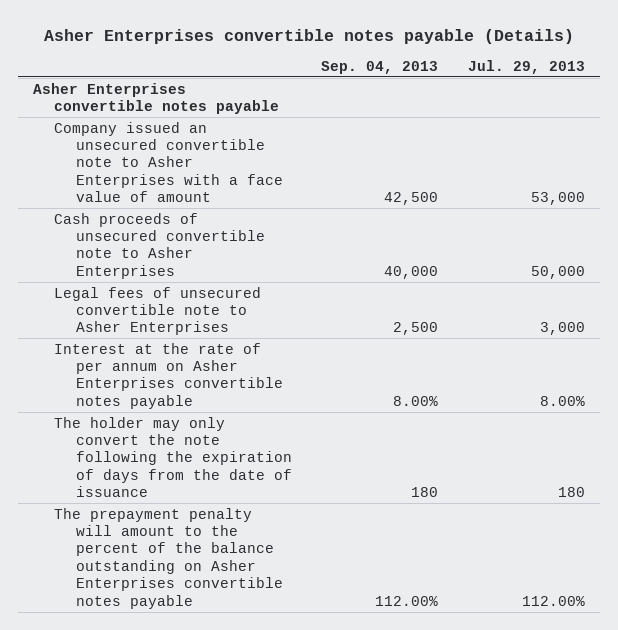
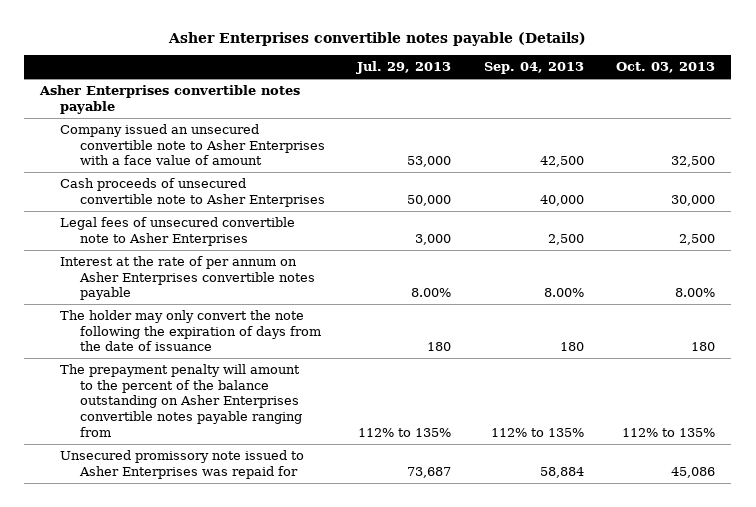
none -> [616,62,716,74] Oct. 03, 2013
[54,507,283,609] The prepayment penalty will amount to the percent of the balance outstanding on Asher Enterprises convertible notes payable -> [59,363,302,438] The prepayment penalty will amount to the percent of the balance outstanding on Asher Enterprises convertible notes payable ranging from
[375,595,439,606] 112.00% -> [490,428,584,438] 112% to 135%
[521,595,585,606] 112.00% -> [358,428,452,438] 112% to 135%
none -> [59,449,304,479] Unsecured promissory note issued to Asher Enterprises was repaid for

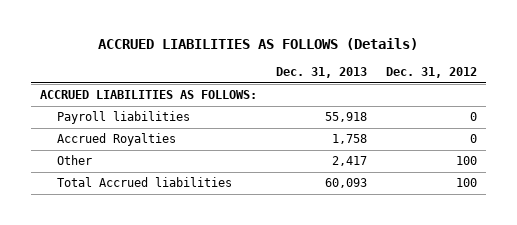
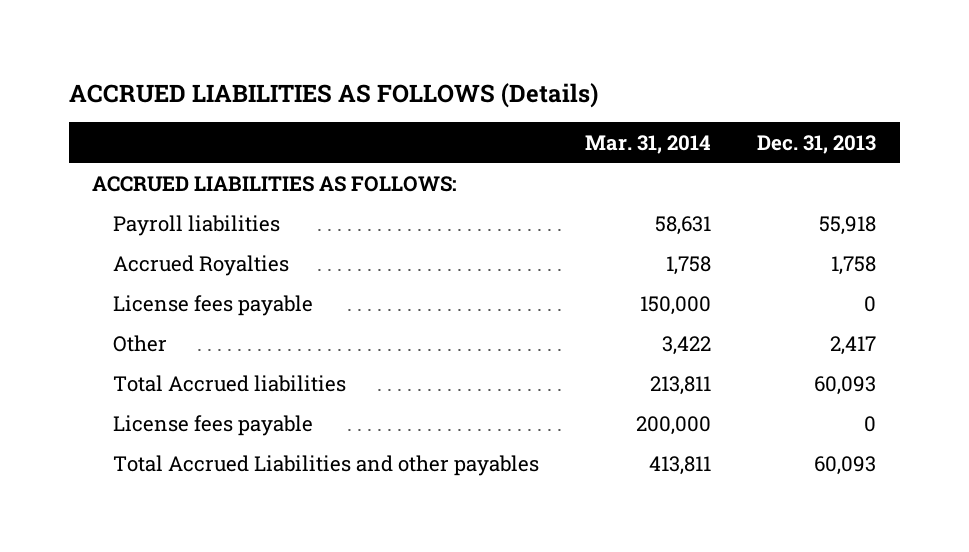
[385,66,477,78] Dec. 31, 2012 -> none
none -> [585,134,712,154] Mar. 31, 2014
none -> [113,294,314,316] License fees payable
none -> [113,414,314,436] License fees payable
none -> [113,454,540,476] Total Accrued Liabilities and other payables

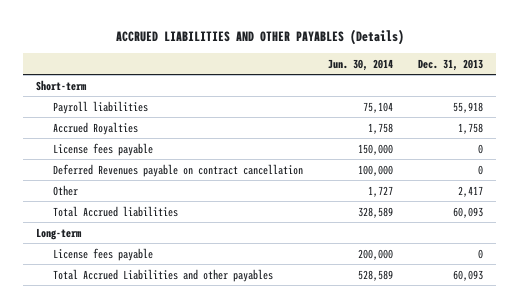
[69,82,599,108] ACCRUED LIABILITIES AS FOLLOWS (Details) -> [115,29,404,46] ACCRUED LIABILITIES AND OTHER PAYABLES (Details)
[585,134,712,154] Mar. 31, 2014 -> none
none -> [328,58,394,71] Jun. 30, 2014
[92,175,458,192] ACCRUED LIABILITIES AS FOLLOWS: -> none
none -> [36,79,88,91] Short-term
none -> [52,163,303,177] Deferred Revenues payable on contract cancellation
none -> [36,227,83,240] Long-term

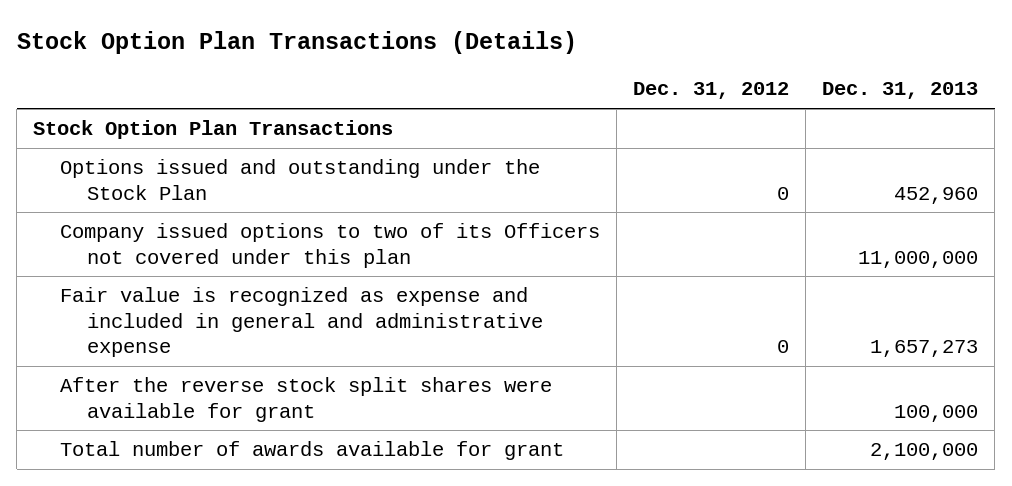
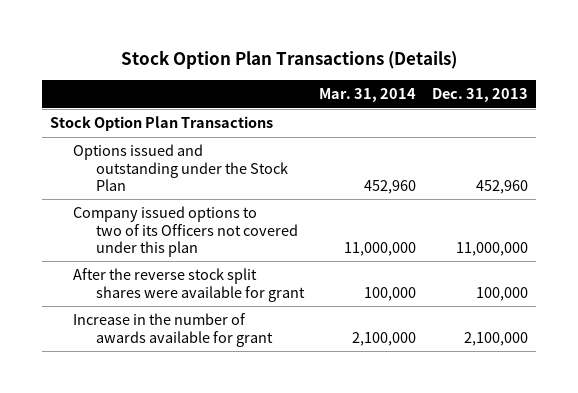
[633,82,790,100] Dec. 31, 2012 -> none
none -> [319,87,417,102] Mar. 31, 2014
[60,287,544,358] Fair value is recognized as expense and included in general and administrative expense -> none
[60,441,565,461] Total number of awards available for grant -> [72,313,273,347] Increase in the number of awards available for grant

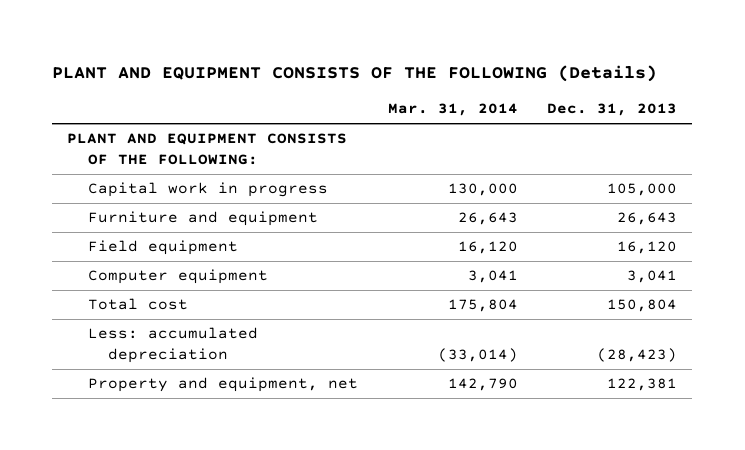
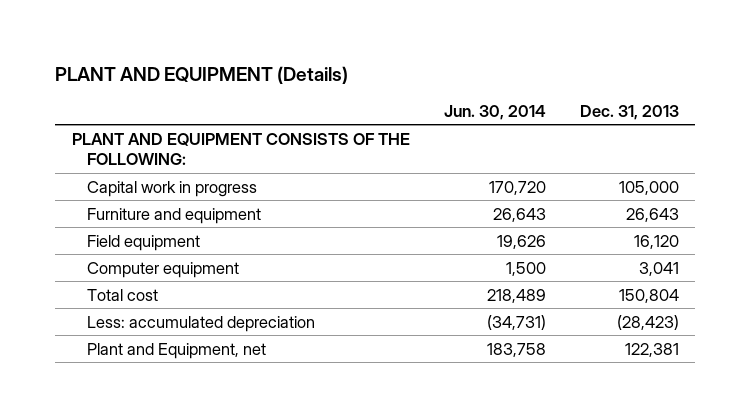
[52,64,658,82] PLANT AND EQUIPMENT CONSISTS OF THE FOLLOWING (Details) -> [55,65,349,84] PLANT AND EQUIPMENT (Details)
[387,103,518,117] Mar. 31, 2014 -> none
none -> [443,104,546,120] Jun. 30, 2014
[87,377,358,393] Property and equipment, net -> [87,342,267,359] Plant and Equipment, net

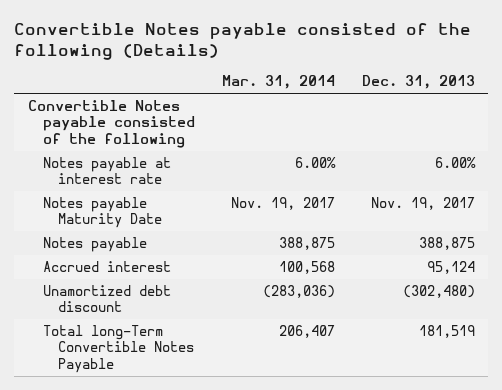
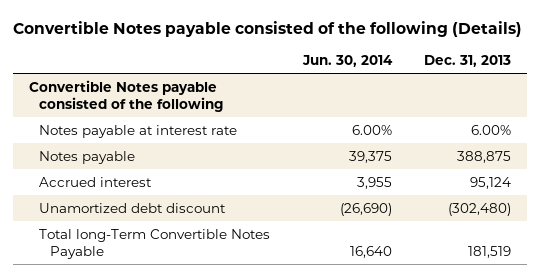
[221,75,335,90] Mar. 31, 2014 -> none
none -> [301,54,393,67] Jun. 30, 2014
[42,197,162,229] Notes payable Maturity Date -> none

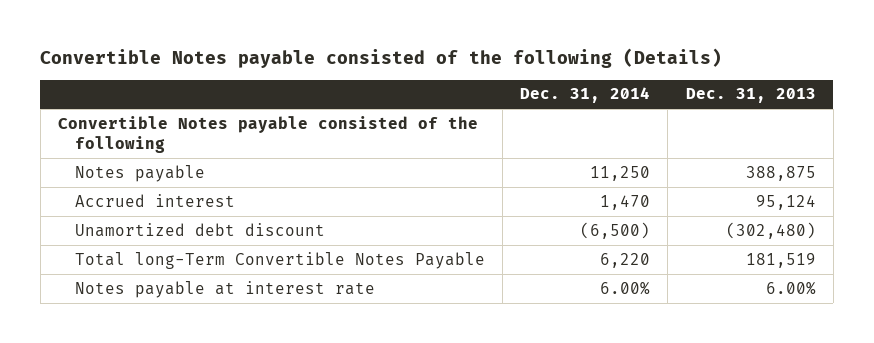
[301,54,393,67] Jun. 30, 2014 -> none
none -> [520,87,651,104] Dec. 31, 2014
[39,124,238,138] Notes payable at interest rate -> [74,280,375,298] Notes payable at interest rate

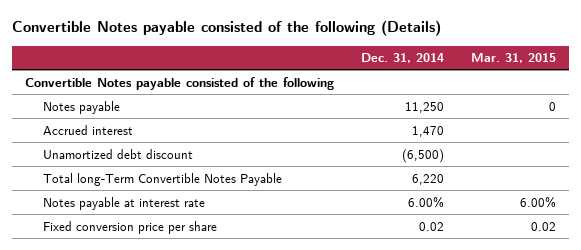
[685,88,816,104] Dec. 31, 2013 -> none
none -> [470,53,556,64] Mar. 31, 2015
none -> [42,220,217,234] Fixed conversion price per share

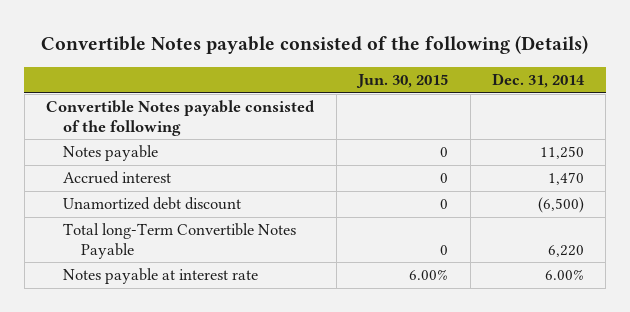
[470,53,556,64] Mar. 31, 2015 -> none
none -> [356,74,449,89] Jun. 30, 2015
[42,220,217,234] Fixed conversion price per share -> none

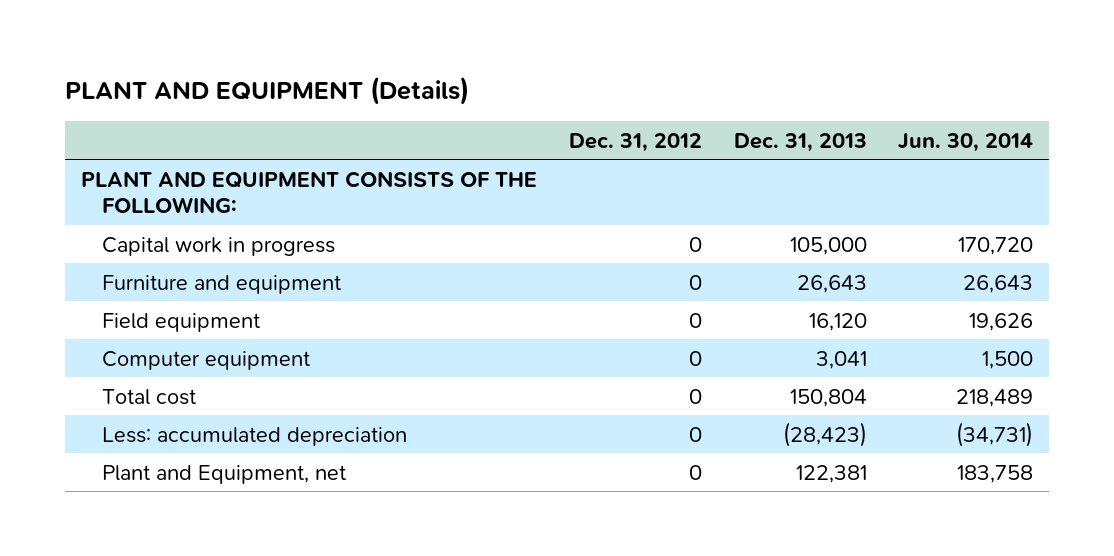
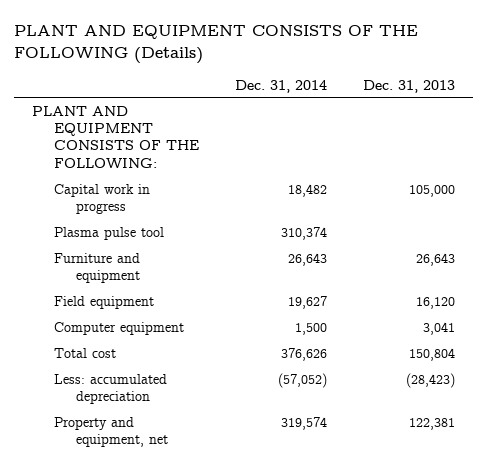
[64,75,469,105] PLANT AND EQUIPMENT (Details) -> [14,25,419,64] PLANT AND EQUIPMENT CONSISTS OF THE FOLLOWING (Details)
[568,132,702,152] Dec. 31, 2012 -> none
[898,132,1034,152] Jun. 30, 2014 -> none
none -> [235,79,328,93] Dec. 31, 2014
none -> [54,226,165,240] Plasma pulse tool
[102,464,347,484] Plant and Equipment, net -> [54,416,168,447] Property and equipment, net

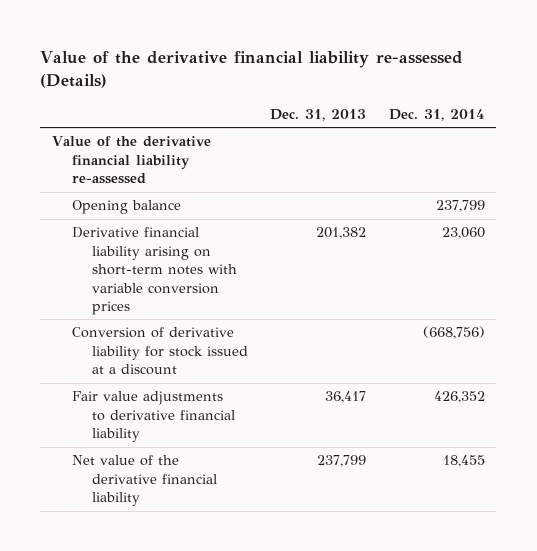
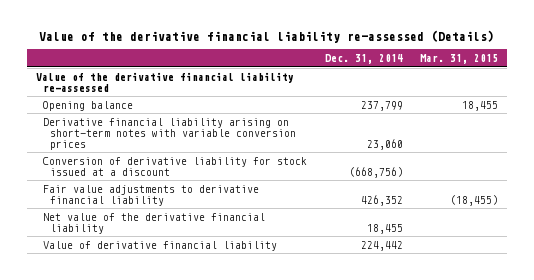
[270,108,367,121] Dec. 31, 2013 -> none
none -> [419,53,498,64] Mar. 31, 2015
none -> [43,240,278,251] Value of derivative financial liability

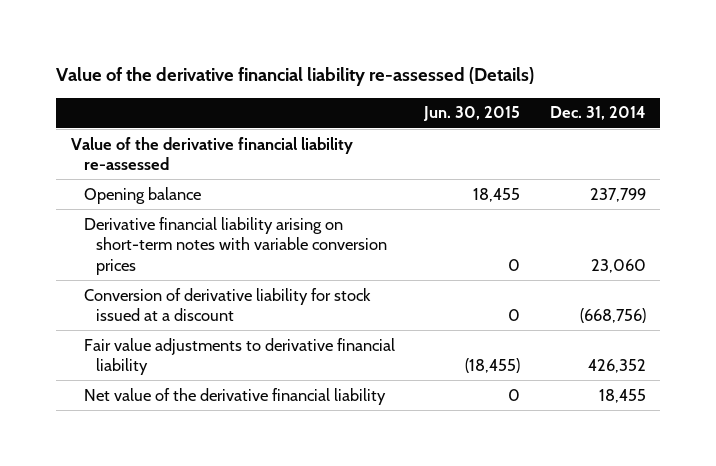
[419,53,498,64] Mar. 31, 2015 -> none
none -> [423,106,521,122] Jun. 30, 2015
[43,240,278,251] Value of derivative financial liability -> none

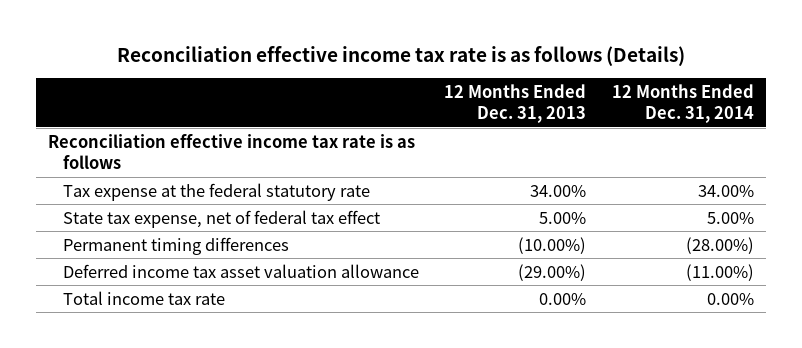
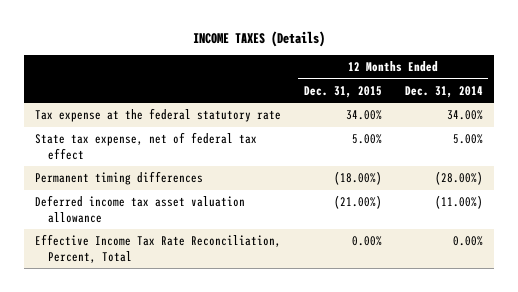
[117,45,686,66] Reconciliation effective income tax rate is as follows (Details) -> [192,30,325,47] INCOME TAXES (Details)
[444,84,587,124] 12 Months Ended Dec. 31, 2013 -> none
none -> [303,85,382,98] Dec. 31, 2015
[48,133,416,169] Reconciliation effective income tax rate is as follows -> none
[62,290,225,305] Total income tax rate -> [35,234,282,263] Effective Income Tax Rate Reconciliation, Percent, Total

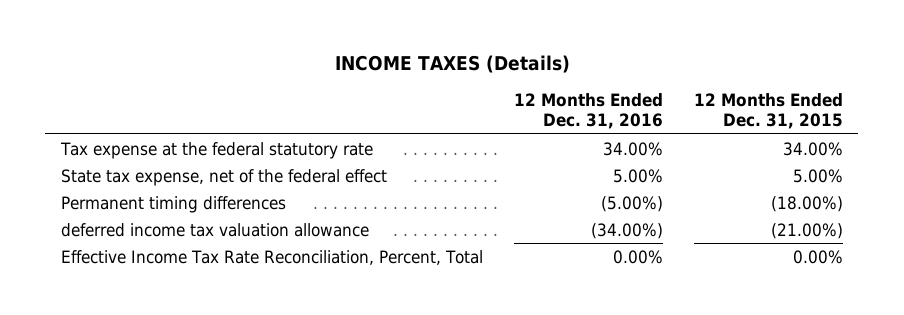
[404,85,483,98] Dec. 31, 2014 -> none
none -> [513,93,663,130] 12 Months Ended Dec. 31, 2016
[35,132,258,160] State tax expense, net of federal tax effect -> [60,168,387,186] State tax expense, net of the federal effect
[35,195,246,223] Deferred income tax asset valuation allowance -> [60,222,369,237] deferred income tax valuation allowance

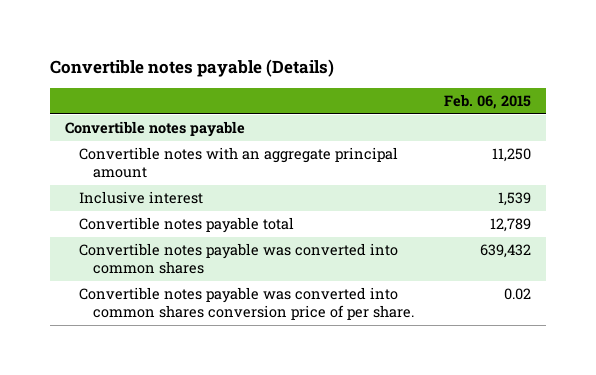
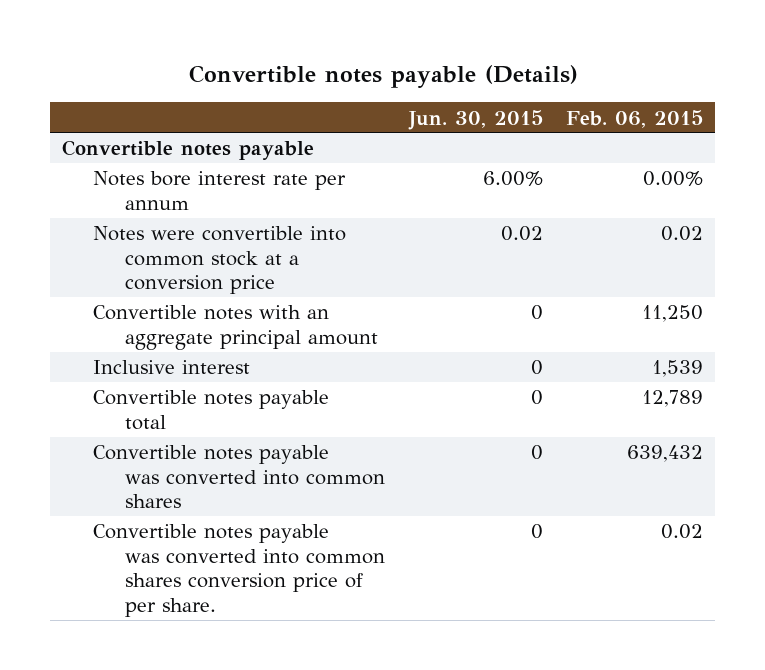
none -> [407,109,543,130] Jun. 30, 2015
none -> [93,171,347,210] Notes bore interest rate per annum
none -> [93,226,347,295] Notes were convertible into common stock at a conversion price

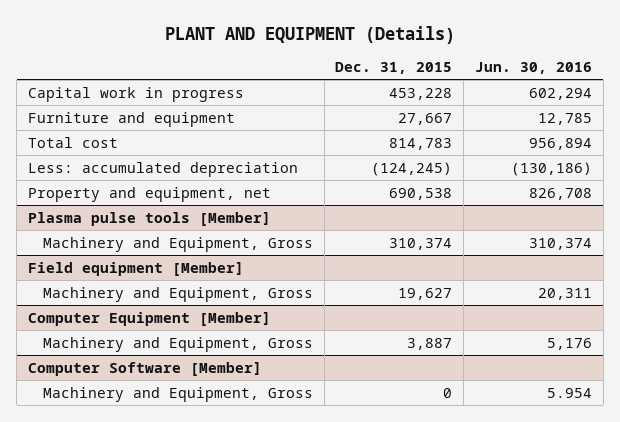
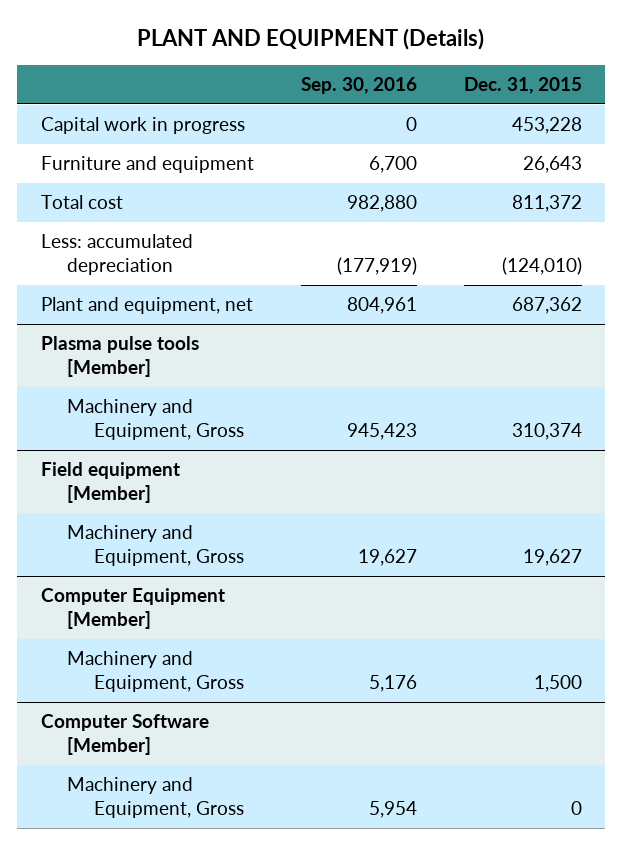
[474,62,592,75] Jun. 30, 2016 -> none
none -> [300,77,417,95] Sep. 30, 2016
[398,112,453,125] 27,667 -> [522,156,582,174] 26,643
[389,137,453,150] 814,783 -> [511,195,582,213] 811,372
[371,161,453,176] (124,245) -> [501,257,582,276] (124,010)
[28,186,272,202] Property and equipment, net -> [40,297,253,315] Plant and equipment, net
[389,187,453,200] 690,538 -> [511,297,582,315] 687,362
[407,337,453,350] 3,887 -> [533,675,582,693] 1,500

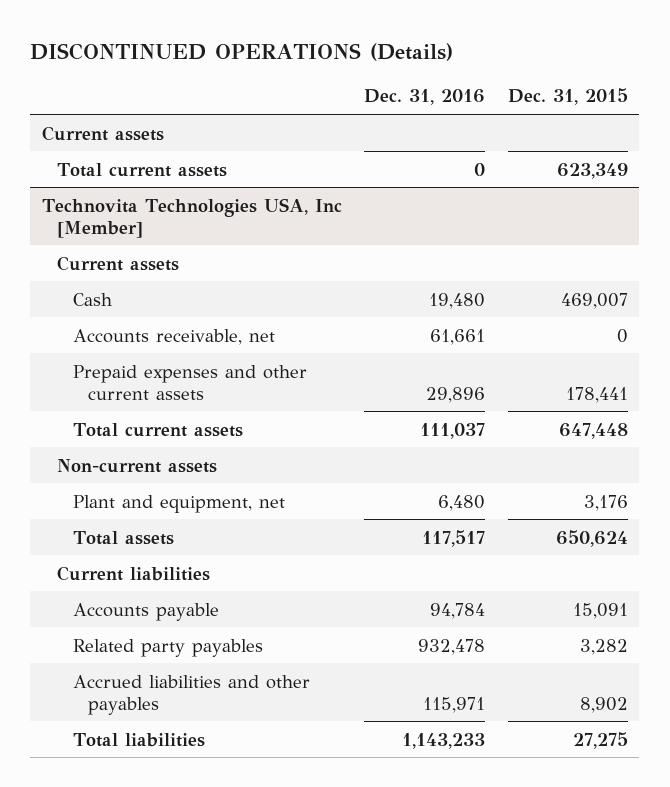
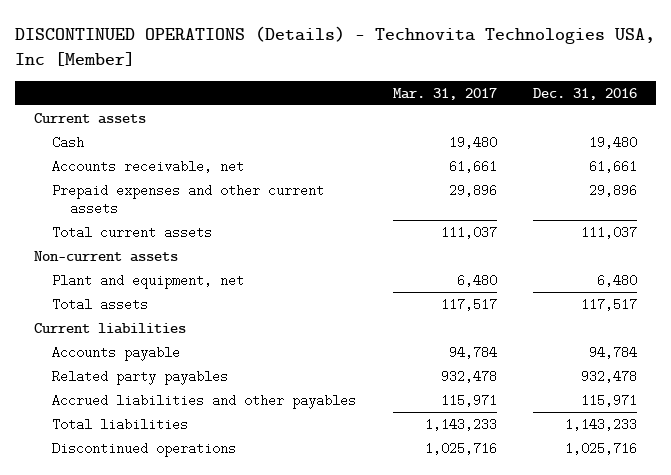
[30,43,454,62] DISCONTINUED OPERATIONS (Details) -> [15,26,656,67] DISCONTINUED OPERATIONS (Details) - Technovita Technologies USA, Inc [Member]
[507,88,628,106] Dec. 31, 2015 -> none
none -> [392,87,497,100] Mar. 31, 2017
[57,162,228,177] Total current assets -> none
[41,197,342,238] Technovita Technologies USA, Inc [Member] -> none
[57,255,180,271] Current assets -> none
none -> [51,441,236,457] Discontinued operations

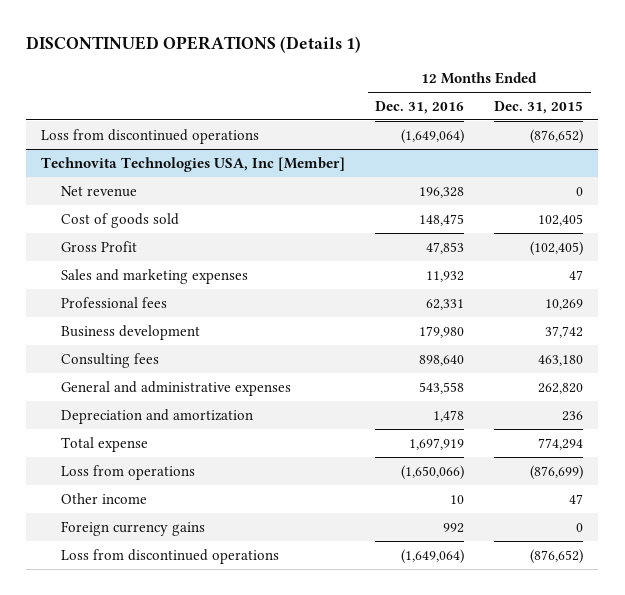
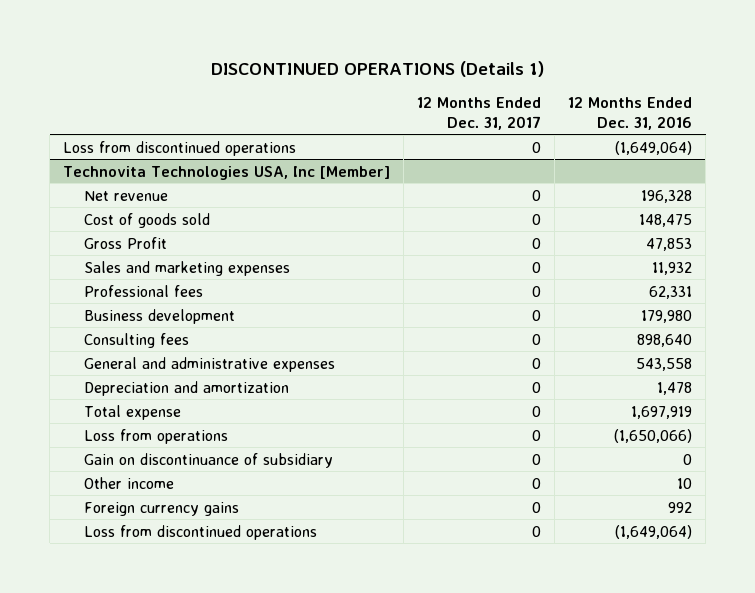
[494,100,584,114] Dec. 31, 2015 -> none
none -> [417,97,542,130] 12 Months Ended Dec. 31, 2017
none -> [83,452,333,468] Gain on discontinuance of subsidiary

